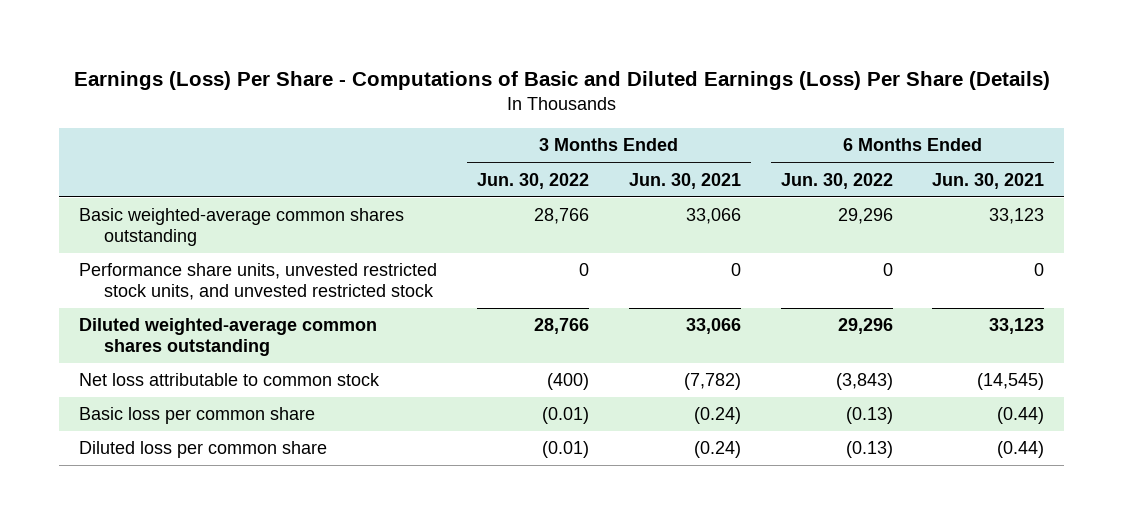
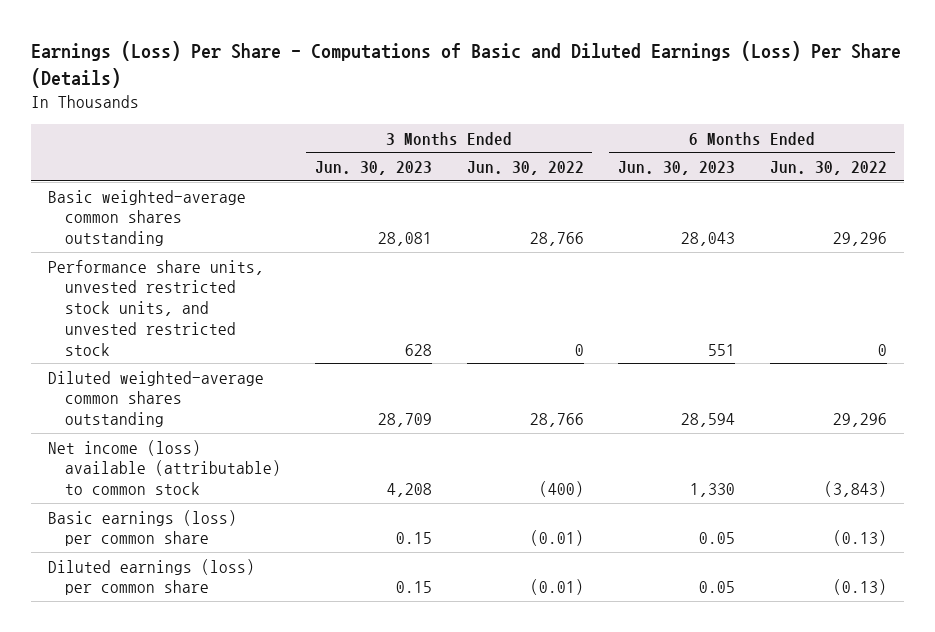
[628,172,741,189] Jun. 30, 2021 -> none
[932,172,1045,189] Jun. 30, 2021 -> none
none -> [315,161,433,176] Jun. 30, 2023
none -> [618,161,736,176] Jun. 30, 2023
[78,373,380,387] Net loss attributable to common stock -> [48,439,281,496] Net income (loss) available (attributable) to common stock
[78,407,315,425] Basic loss per common share -> [48,509,238,547] Basic earnings (loss) per common share
[78,441,327,459] Diluted loss per common share -> [48,558,256,596] Diluted earnings (loss) per common share

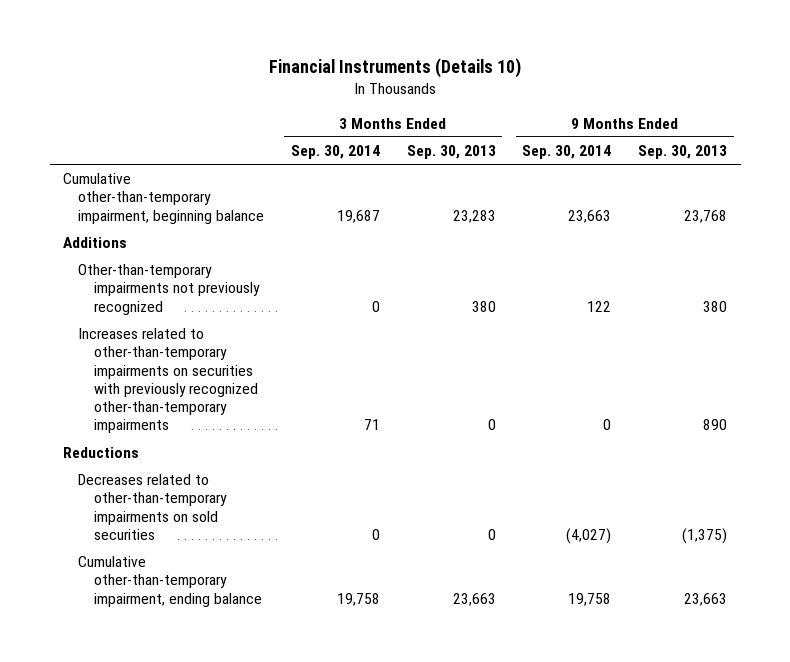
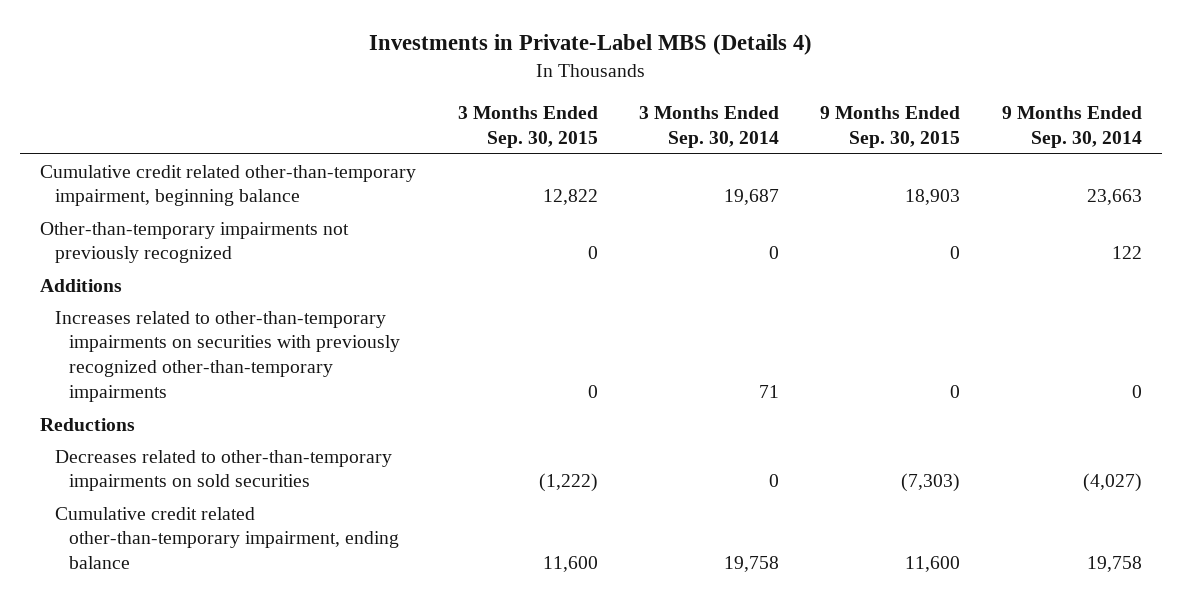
[269,58,522,79] Financial Instruments (Details 10) -> [369,34,813,56] Investments in Private-Label MBS (Details 4)
[406,145,496,160] Sep. 30, 2013 -> none
[638,145,728,160] Sep. 30, 2013 -> none
none -> [457,106,598,148] 3 Months Ended Sep. 30, 2015
none -> [820,106,961,148] 9 Months Ended Sep. 30, 2015
[62,173,265,224] Cumulative other-than-temporary impairment, beginning balance -> [40,164,417,207] Cumulative credit related other-than-temporary impairment, beginning balance
[62,237,127,249] Additions -> [40,278,123,292] Additions
[78,556,262,607] Cumulative other-than-temporary impairment, ending balance -> [54,506,400,570] Cumulative credit related other-than-temporary impairment, ending balance

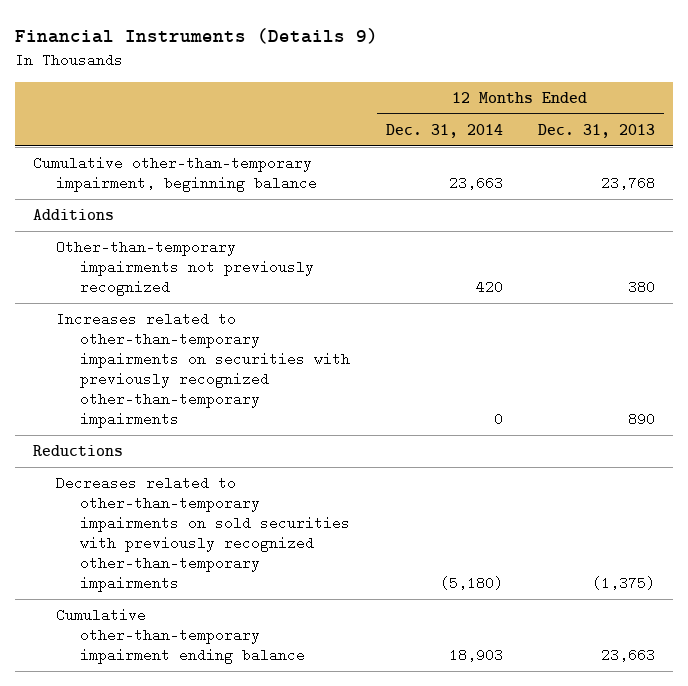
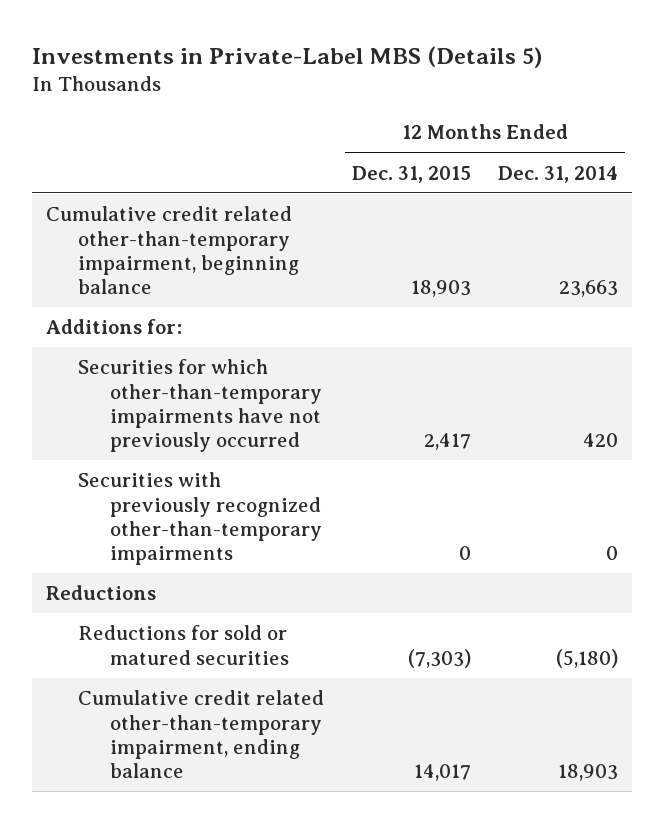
[14,27,378,44] Financial Instruments (Details 9) -> [31,45,542,68] Investments in Private-Label MBS (Details 5)
[537,123,655,138] Dec. 31, 2013 -> none
none -> [351,165,471,183] Dec. 31, 2015
[32,156,318,193] Cumulative other-than-temporary impairment, beginning balance -> [45,206,299,295] Cumulative credit related other-than-temporary impairment, beginning balance
[32,209,114,221] Additions -> [45,319,182,335] Additions for:
[56,240,315,297] Other-than-temporary impairments not previously recognized -> [77,359,323,453] Securities for which other-than-temporary impairments have not previously occurred
[56,312,351,429] Increases related to other-than-temporary impairments on securities with previously recognized other-than-temporary impairments -> [77,472,323,566] Securities with previously recognized other-than-temporary impairments
[56,476,351,593] Decreases related to other-than-temporary impairments on sold securities with previously recognized other-than-temporary impairments -> [77,625,290,665] Reductions for sold or matured securities
[56,608,306,665] Cumulative other-than-temporary impairment ending balance -> [77,690,324,779] Cumulative credit related other-than-temporary impairment, ending balance

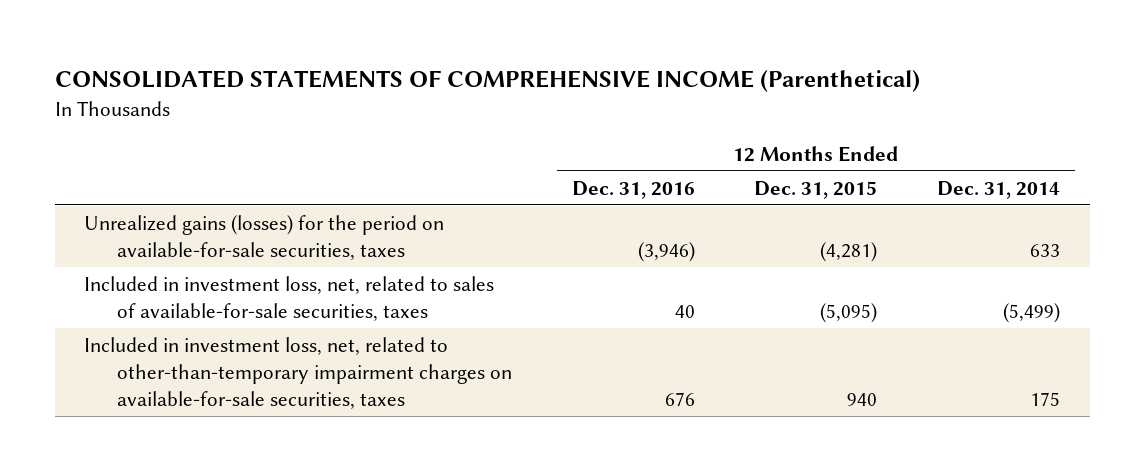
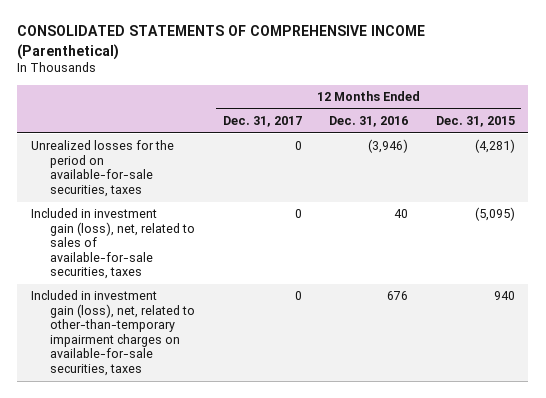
[936,180,1060,199] Dec. 31, 2014 -> none
none -> [222,115,302,127] Dec. 31, 2017
[84,214,445,260] Unrealized gains (losses) for the period on available-for-sale securities, taxes -> [31,140,175,197] Unrealized losses for the period on available-for-sale securities, taxes
[84,275,495,321] Included in investment loss, net, related to sales of available-for-sale securities, taxes -> [31,208,196,280] Included in investment gain (loss), net, related to sales of available-for-sale securities, taxes
[84,336,513,409] Included in investment loss, net, related to other-than-temporary impairment charges on available-for-sale securities, taxes -> [31,290,196,376] Included in investment gain (loss), net, related to other-than-temporary impairment charges on available-for-sale securities, taxes

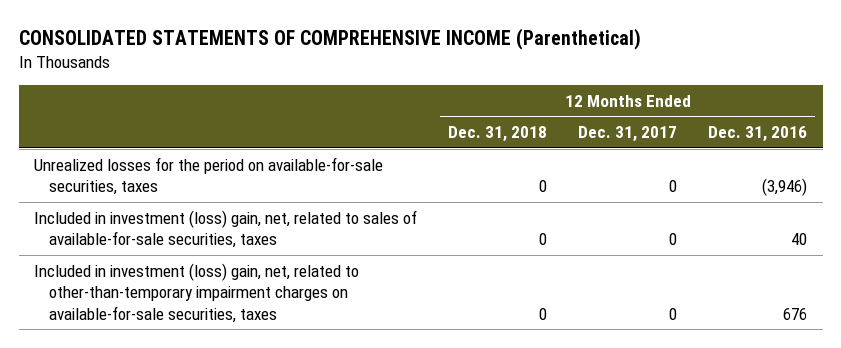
[435,115,515,127] Dec. 31, 2015 -> none
none -> [448,126,548,143] Dec. 31, 2018
[31,208,196,280] Included in investment gain (loss), net, related to sales of available-for-sale securities, taxes -> [34,209,418,249] Included in investment (loss) gain, net, related to sales of available-for-sale securities, taxes
[31,290,196,376] Included in investment gain (loss), net, related to other-than-temporary impairment charges on available-for-sale securities, taxes -> [34,262,360,323] Included in investment (loss) gain, net, related to other-than-temporary impairment charges on available-for-sale securities, taxes

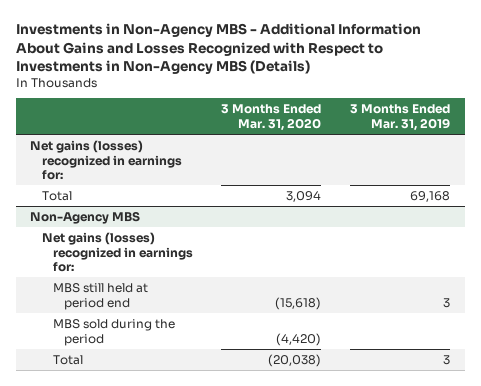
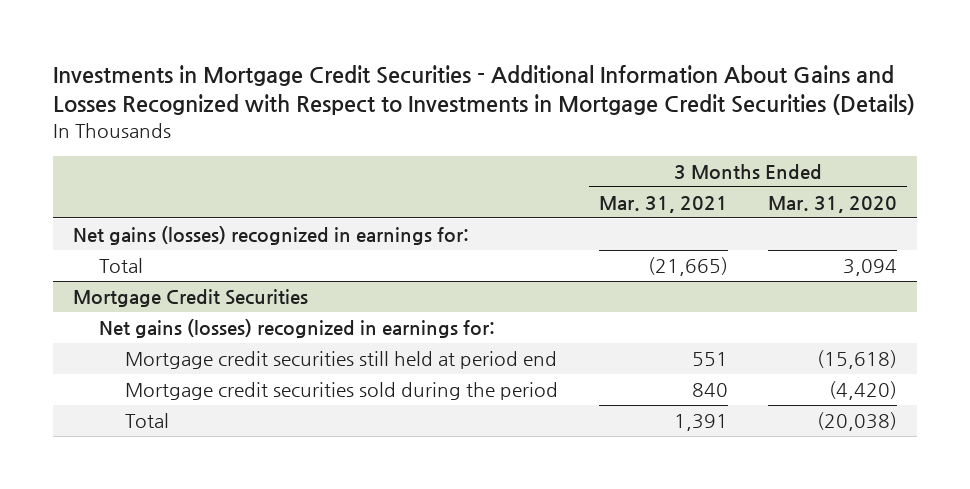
[16,23,422,74] Investments in Non-Agency MBS - Additional Information About Gains and Losses Recognized with Respect to Investments in Non-Agency MBS (Details) -> [52,65,915,116] Investments in Mortgage Credit Securities - Additional Information About Gains and Losses Recognized with Respect to Investments in Mortgage Credit Securities (Details)
[350,104,451,131] 3 Months Ended Mar. 31, 2019 -> none
none -> [598,195,728,213] Mar. 31, 2021
[30,210,141,224] Non-Agency MBS -> [72,289,308,308] Mortgage Credit Securities
[52,282,148,310] MBS still held at period end -> [125,351,558,370] Mortgage credit securities still held at period end
[52,318,175,346] MBS sold during the period -> [125,382,559,401] Mortgage credit securities sold during the period

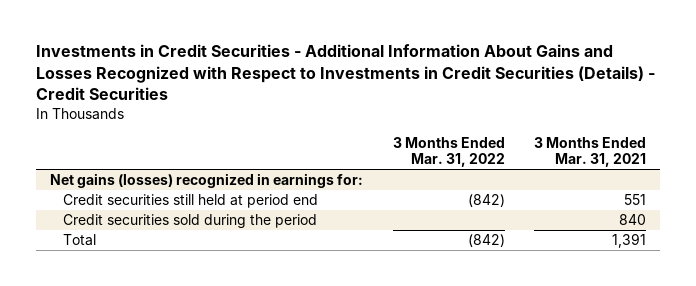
[52,65,915,116] Investments in Mortgage Credit Securities - Additional Information About Gains and Losses Recognized with Respect to Investments in Mortgage Credit Securities (Details) -> [35,44,655,101] Investments in Credit Securities - Additional Information About Gains and Losses Recognized with Respect to Investments in Credit Securities (Details) - Credit Securities
[768,195,898,213] Mar. 31, 2020 -> none
none -> [392,136,505,168] 3 Months Ended Mar. 31, 2022
[99,258,144,274] Total -> none
[72,289,308,308] Mortgage Credit Securities -> none
[99,319,496,339] Net gains (losses) recognized in earnings for: -> none
[125,351,558,370] Mortgage credit securities still held at period end -> [62,194,318,209] Credit securities still held at period end
[125,382,559,401] Mortgage credit securities sold during the period -> [62,214,317,229] Credit securities sold during the period

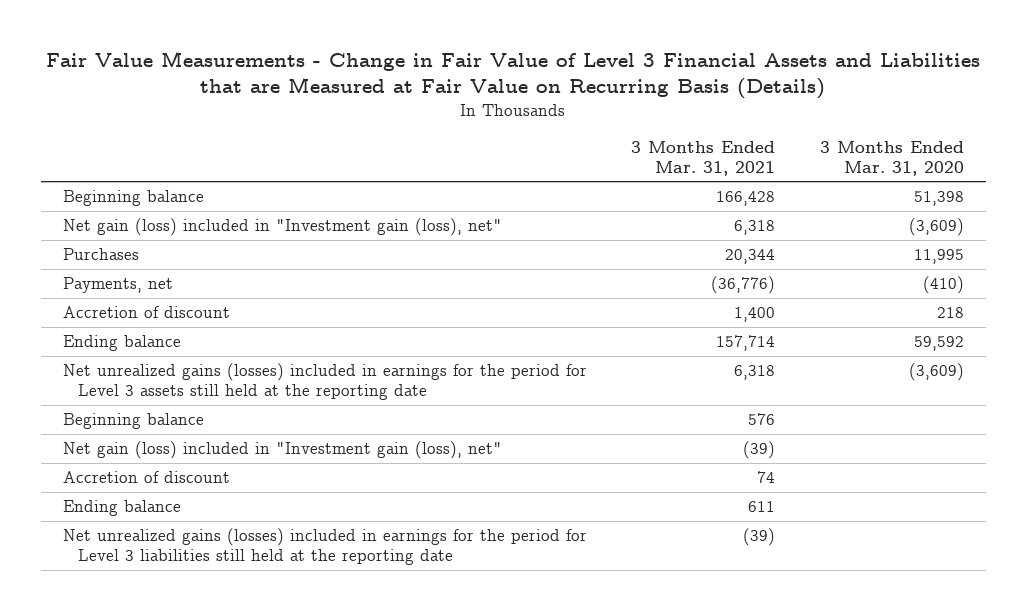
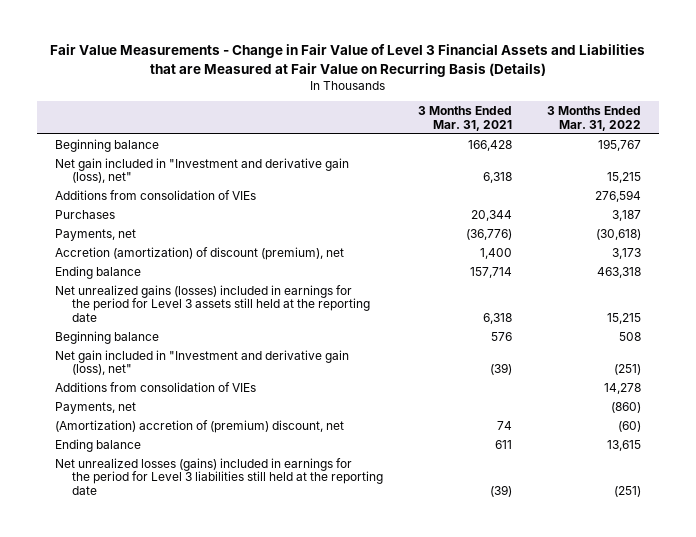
[819,140,964,176] 3 Months Ended Mar. 31, 2020 -> none
none -> [547,105,642,131] 3 Months Ended Mar. 31, 2022
[62,218,502,237] Net gain (loss) included in "Investment gain (loss), net" -> [54,157,349,184] Net gain included in "Investment and derivative gain (loss), net"
none -> [54,189,256,200] Additions from consolidation of VIEs
[62,306,230,319] Accretion of discount -> [54,246,344,260] Accretion (amortization) of discount (premium), net
[62,441,502,460] Net gain (loss) included in "Investment gain (loss), net" -> [54,349,349,376] Net gain included in "Investment and derivative gain (loss), net"
none -> [54,381,256,392] Additions from consolidation of VIEs
none -> [54,401,136,414] Payments, net
[62,471,230,484] Accretion of discount -> [54,419,344,433] (Amortization) accretion of (premium) discount, net
[62,528,587,566] Net unrealized gains (losses) included in earnings for the period for Level 3 liabilities still held at the reporting date -> [54,457,384,495] Net unrealized losses (gains) included in earnings for the period for Level 3 liabilities still held at the reporting date

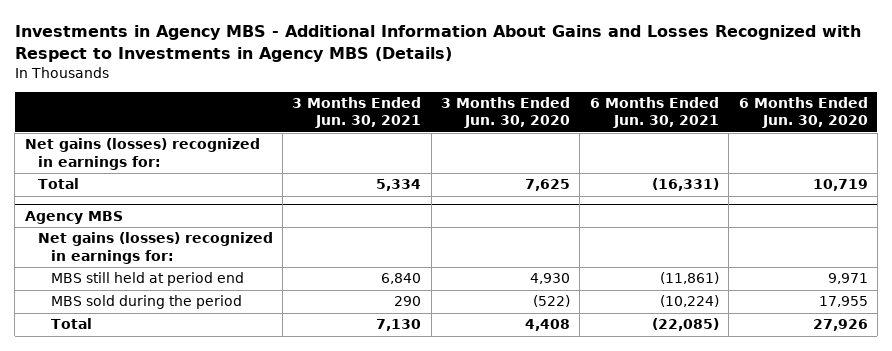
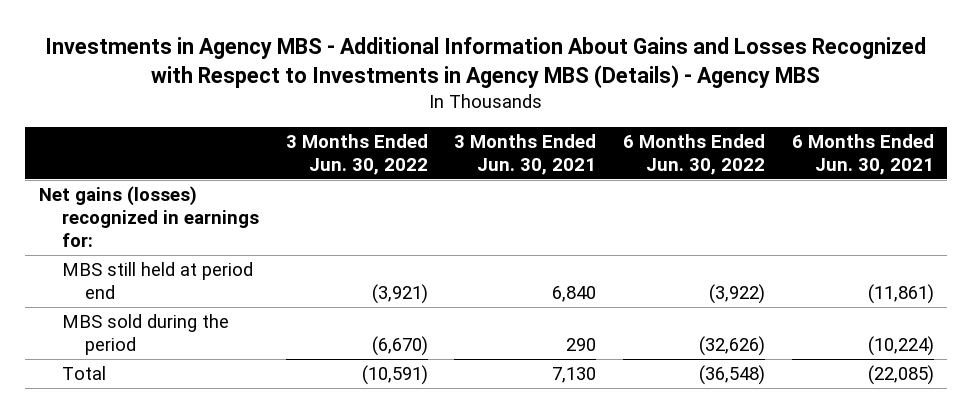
[14,24,861,62] Investments in Agency MBS - Additional Information About Gains and Losses Recognized with Respect to Investments in Agency MBS (Details) -> [45,37,927,88] Investments in Agency MBS - Additional Information About Gains and Losses Recognized with Respect to Investments in Agency MBS (Details) - Agency MBS
[441,97,571,129] 3 Months Ended Jun. 30, 2020 -> none
[738,97,868,129] 6 Months Ended Jun. 30, 2020 -> none
none -> [285,133,428,175] 3 Months Ended Jun. 30, 2022
none -> [622,133,765,175] 6 Months Ended Jun. 30, 2022
[37,178,79,190] Total -> none
[24,211,123,225] Agency MBS -> none
[37,232,273,264] Net gains (losses) recognized in earnings for: -> none

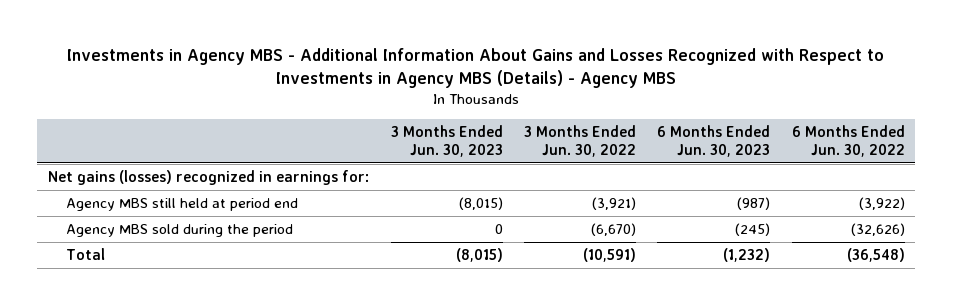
[454,133,597,175] 3 Months Ended Jun. 30, 2021 -> none
[791,133,934,175] 6 Months Ended Jun. 30, 2021 -> none
none -> [390,125,503,157] 3 Months Ended Jun. 30, 2023
none -> [657,125,771,157] 6 Months Ended Jun. 30, 2023
[61,262,253,299] MBS still held at period end -> [65,198,298,212] Agency MBS still held at period end
[61,314,229,355] MBS sold during the period -> [65,224,293,238] Agency MBS sold during the period

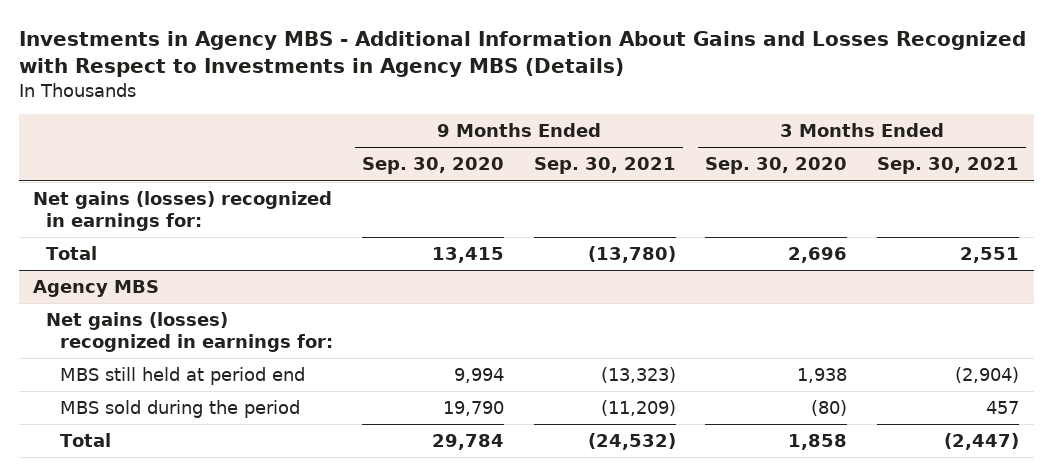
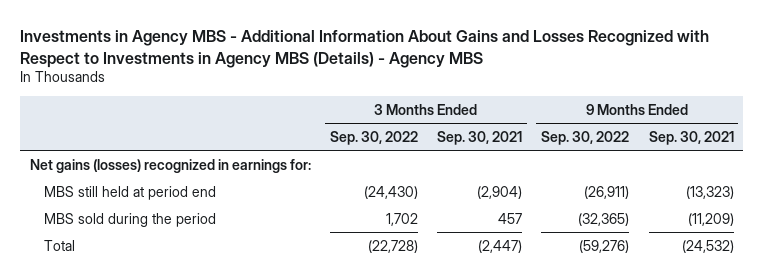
[18,30,1026,77] Investments in Agency MBS - Additional Information About Gains and Losses Recognized with Respect to Investments in Agency MBS (Details) -> [20,29,710,68] Investments in Agency MBS - Additional Information About Gains and Losses Recognized with Respect to Investments in Agency MBS (Details) - Agency MBS
[362,157,505,175] Sep. 30, 2020 -> none
[705,157,848,175] Sep. 30, 2020 -> none
none -> [329,130,418,145] Sep. 30, 2022
none -> [541,130,630,145] Sep. 30, 2022
[46,246,98,261] Total -> none
[33,280,160,298] Agency MBS -> none
[46,312,333,353] Net gains (losses) recognized in earnings for: -> none

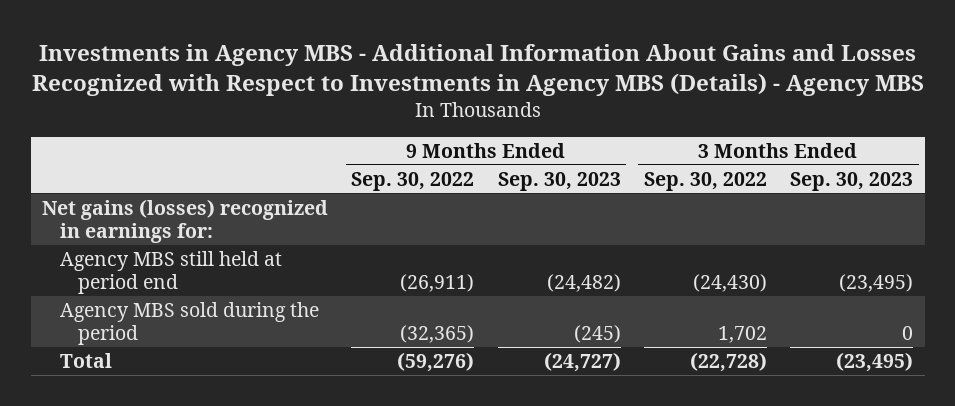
[437,130,523,145] Sep. 30, 2021 -> none
[648,130,734,145] Sep. 30, 2021 -> none
none -> [497,171,621,191] Sep. 30, 2023
none -> [789,171,913,191] Sep. 30, 2023
[44,185,217,200] MBS still held at period end -> [60,251,283,294] Agency MBS still held at period end
[44,212,217,227] MBS sold during the period -> [60,302,320,345] Agency MBS sold during the period

